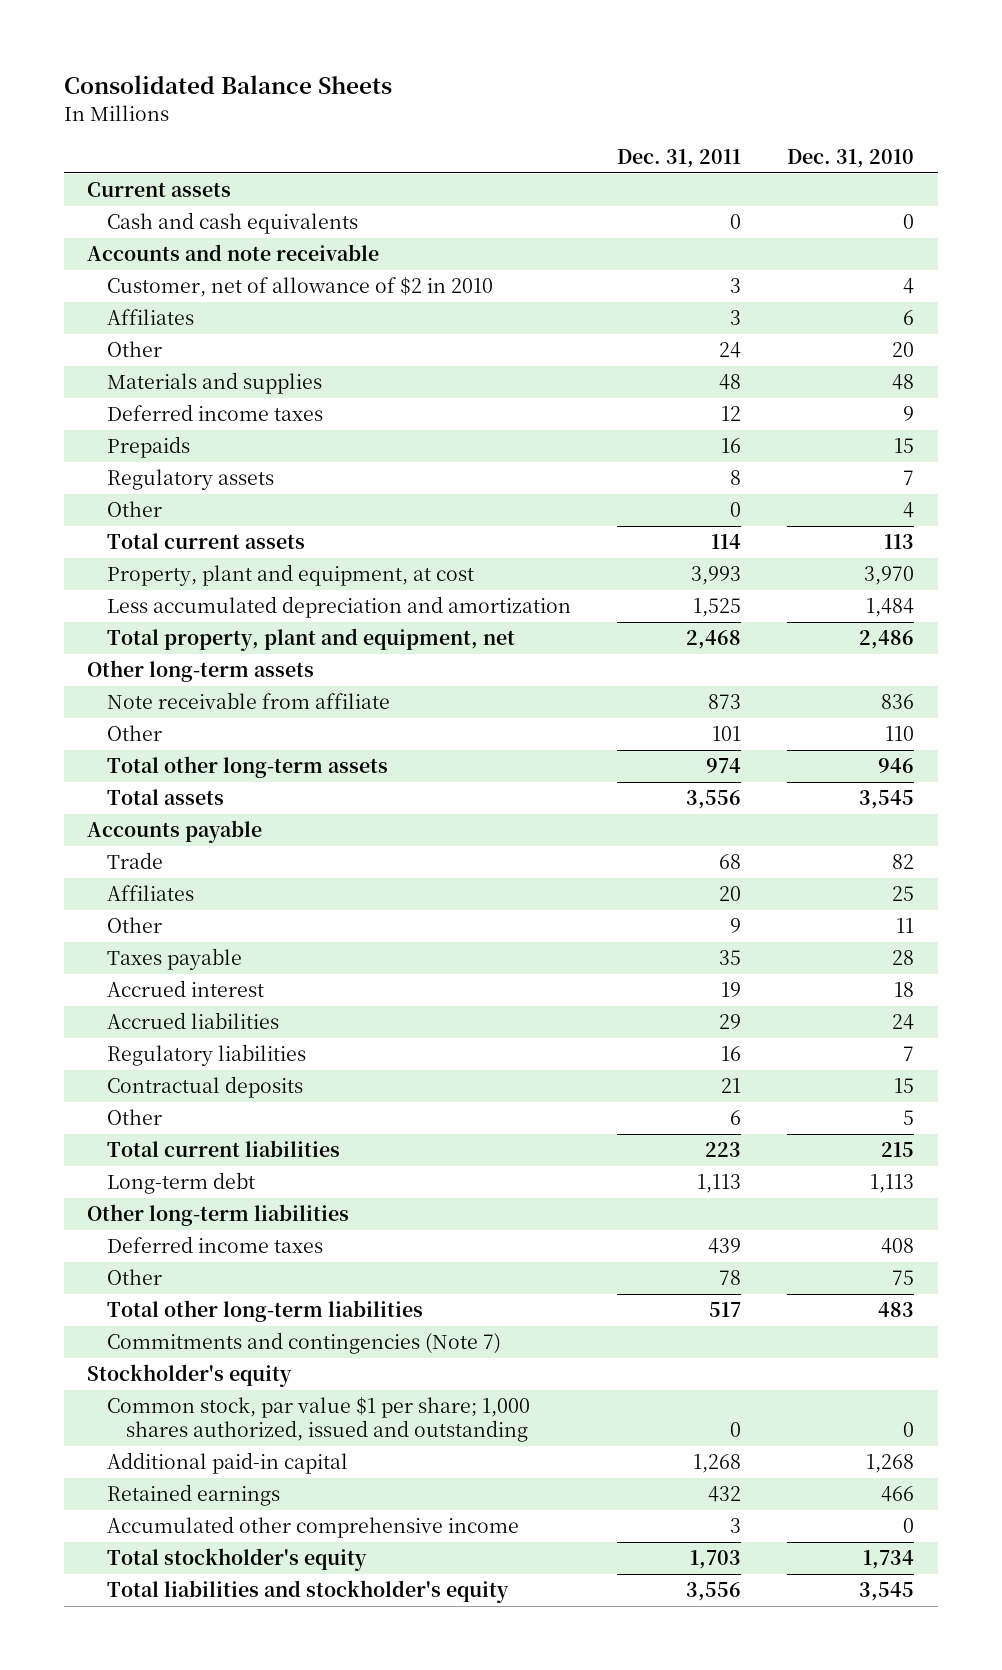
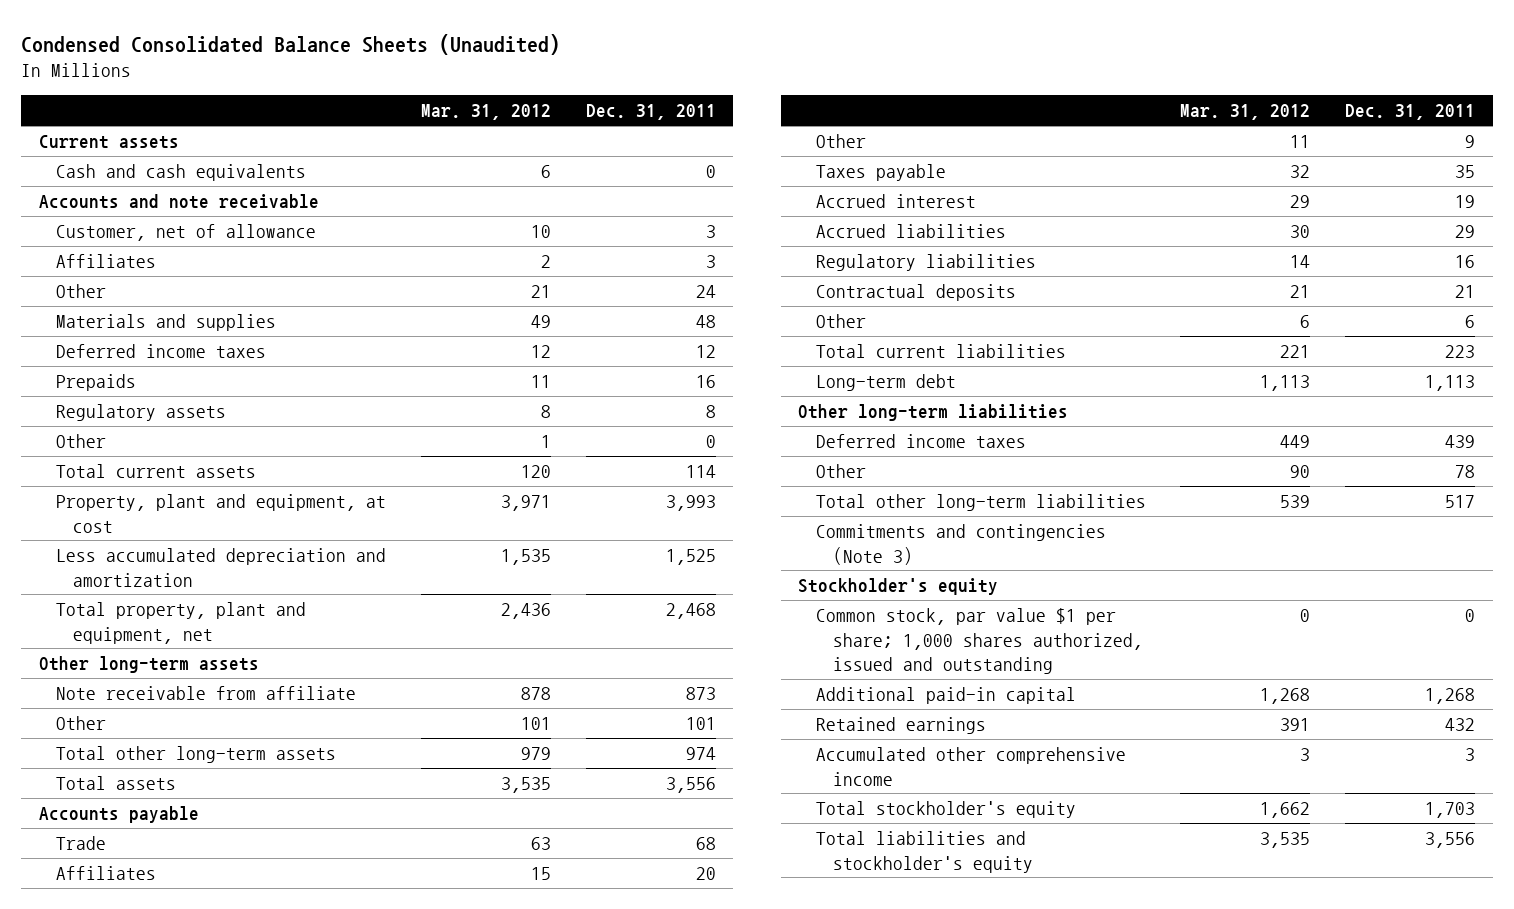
[64,75,393,95] Consolidated Balance Sheets -> [21,33,561,55] Condensed Consolidated Balance Sheets (Unaudited)
[787,148,915,168] Dec. 31, 2010 -> none
none -> [420,104,551,121] Mar. 31, 2012
[106,277,493,298] Customer, net of allowance of $2 in 2010 -> [56,223,317,241] Customer, net of allowance
[106,1332,501,1355] Commitments and contingencies (Note 7) -> [815,523,1106,565] Commitments and contingencies (Note 3)

